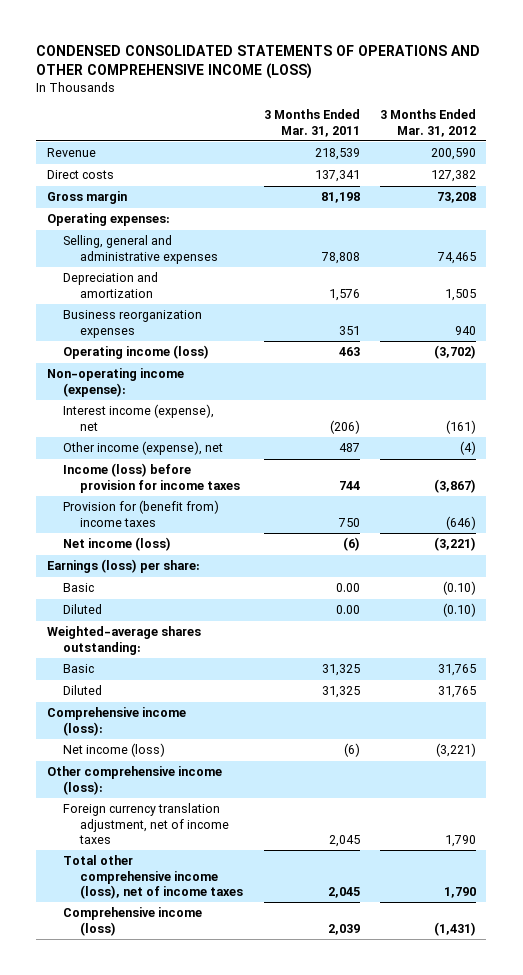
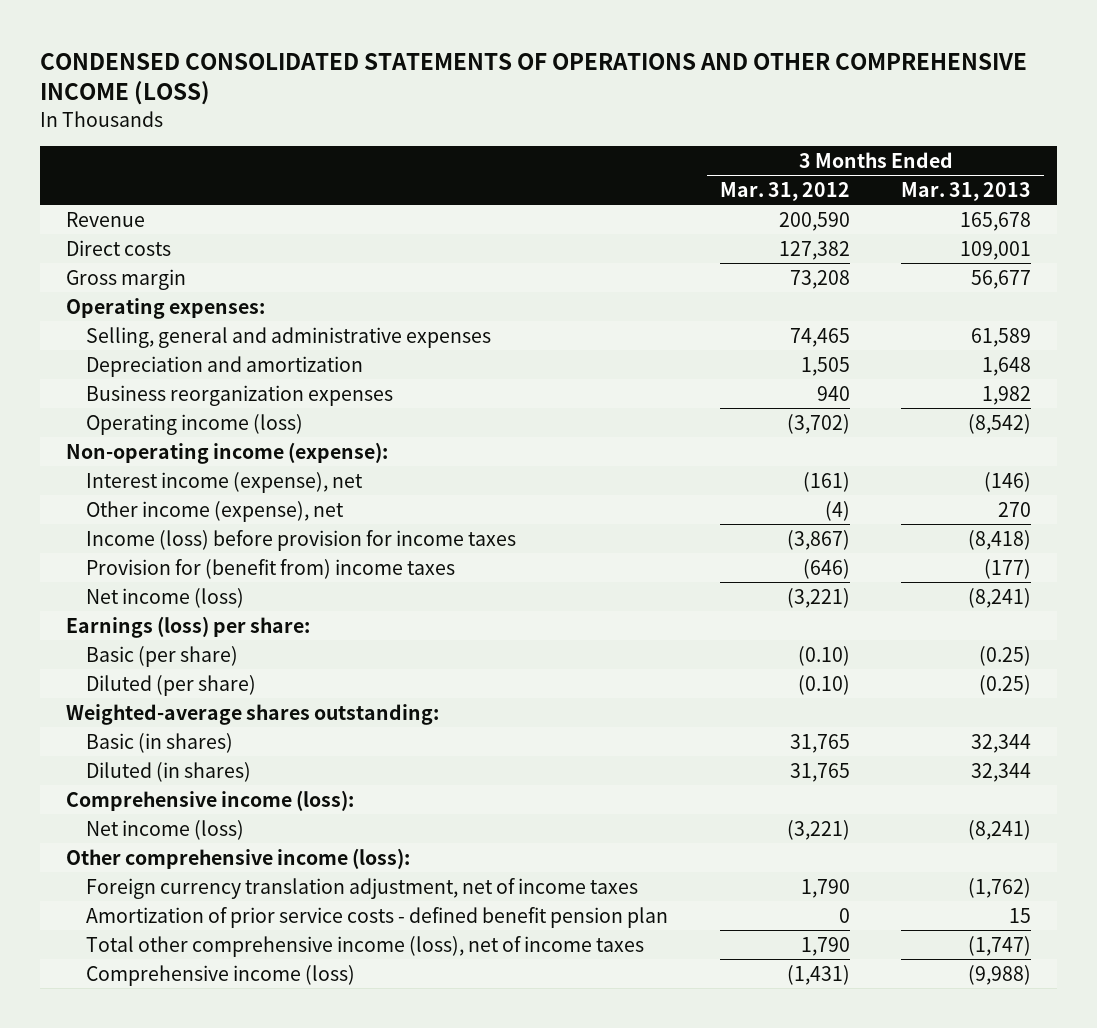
[263,109,360,137] 3 Months Ended Mar. 31, 2011 -> none
none -> [901,181,1032,201] Mar. 31, 2013
[63,583,95,593] Basic -> [86,645,239,667] Basic (per share)
[63,604,103,615] Diluted -> [86,674,257,696] Diluted (per share)
[63,664,95,674] Basic -> [86,732,234,753] Basic (in shares)
[63,685,103,696] Diluted -> [86,761,252,782] Diluted (in shares)
none -> [86,906,669,928] Amortization of prior service costs - defined benefit pension plan

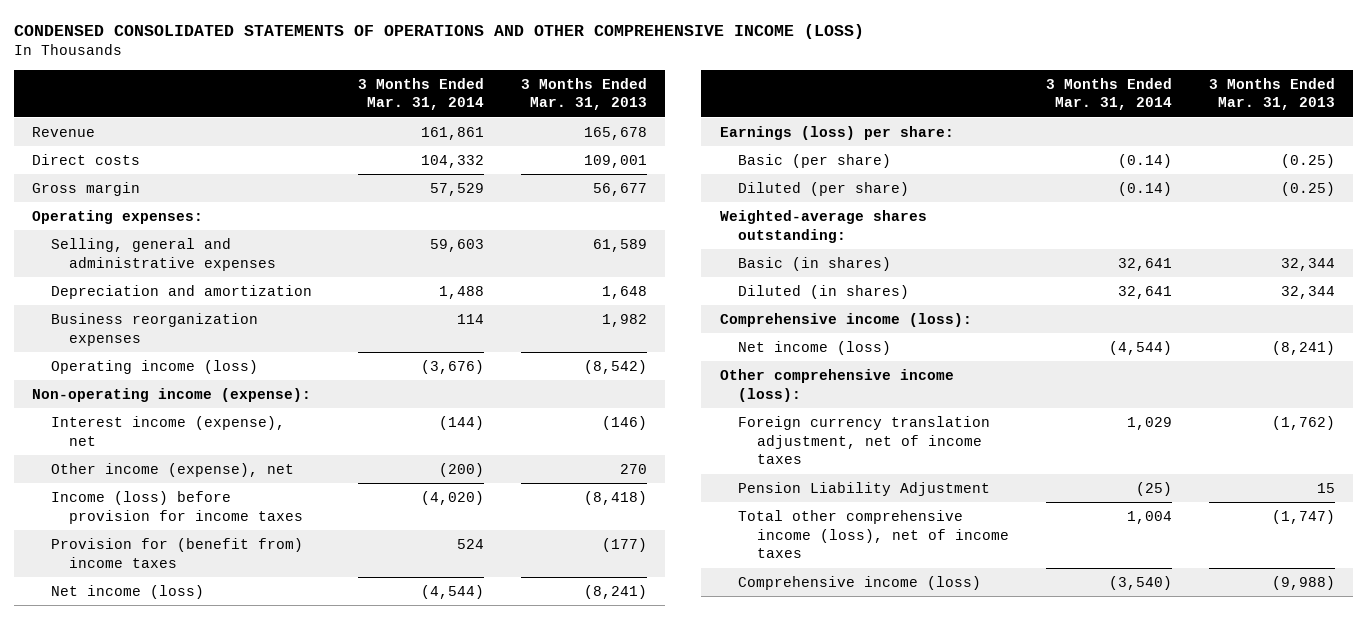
[719,181,850,201] Mar. 31, 2012 -> none
none -> [357,77,484,111] 3 Months Ended Mar. 31, 2014
[86,906,669,928] Amortization of prior service costs - defined benefit pension plan -> none
none -> [738,481,991,496] Pension Liability Adjustment

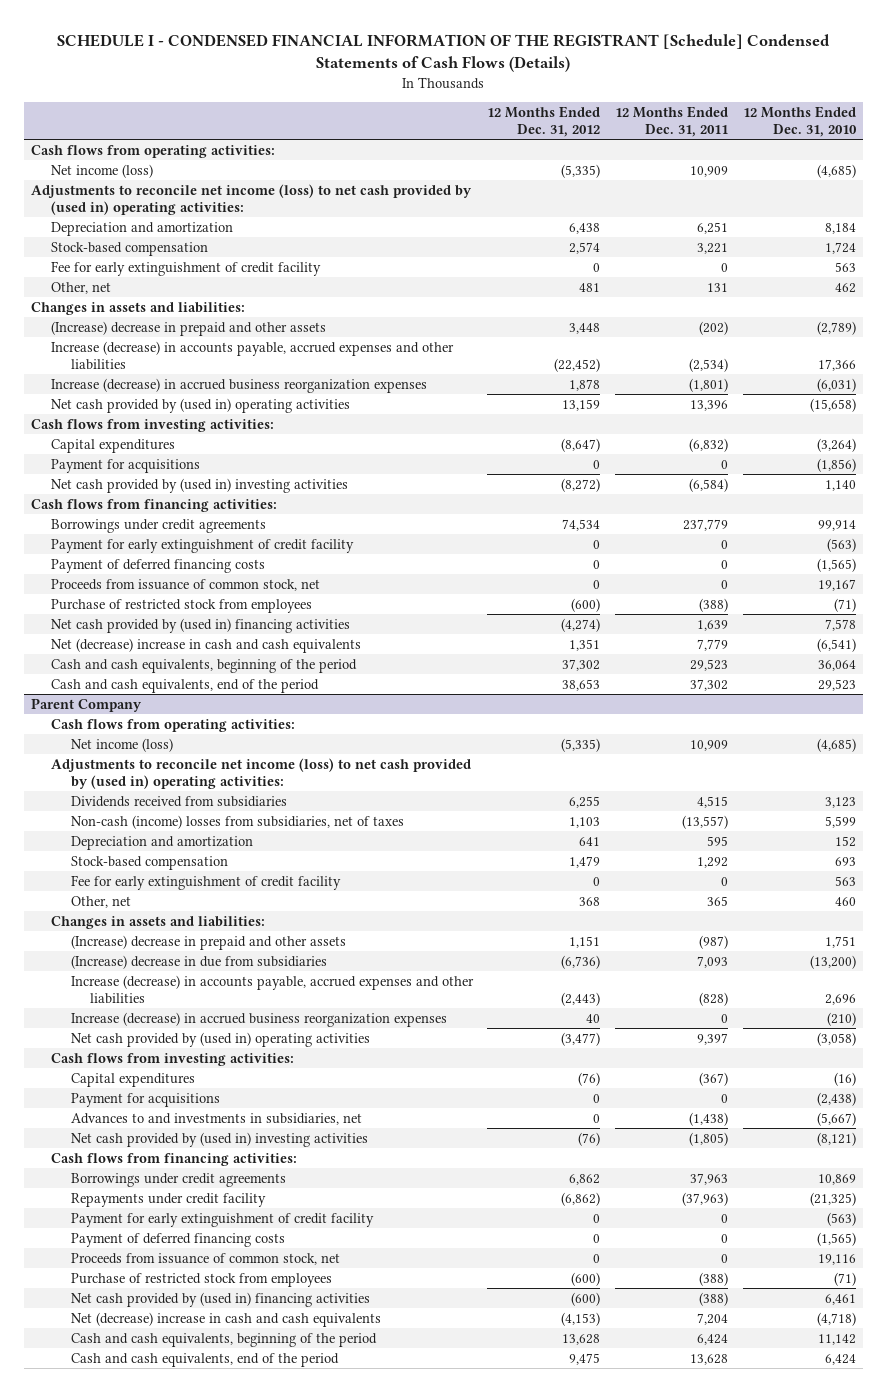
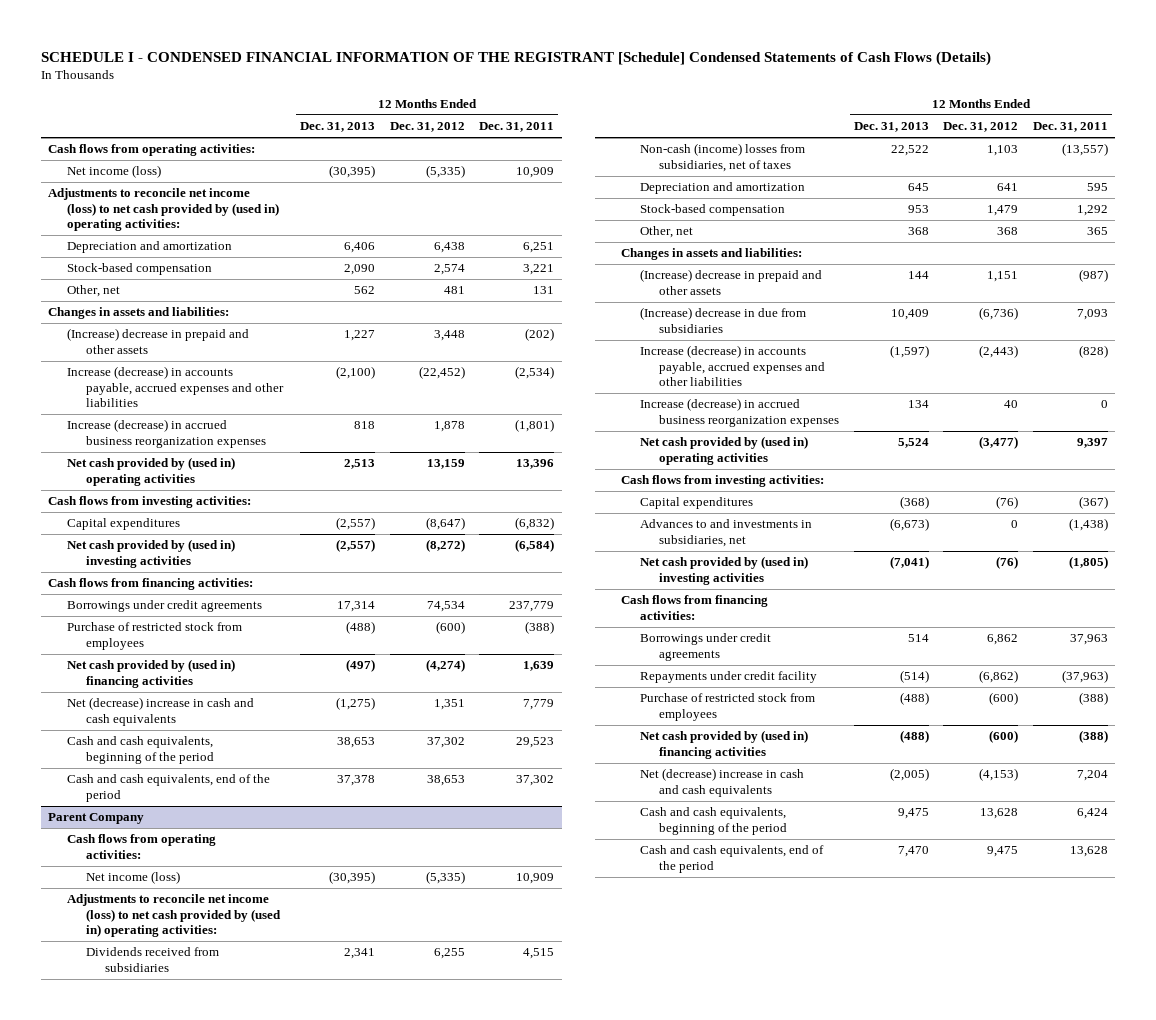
[742,105,857,137] 12 Months Ended Dec. 31, 2010 -> none
none -> [299,122,375,133] Dec. 31, 2013
[50,260,321,276] Fee for early extinguishment of credit facility -> none
[50,458,200,473] Payment for acquisitions -> none
[50,538,354,553] Payment for early extinguishment of credit facility -> none
[50,558,265,573] Payment of deferred financing costs -> none
[50,578,320,591] Proceeds from issuance of common stock, net -> none
[70,874,341,890] Fee for early extinguishment of credit facility -> none
[70,1092,220,1107] Payment for acquisitions -> none
[70,1212,374,1227] Payment for early extinguishment of credit facility -> none
[70,1232,285,1247] Payment of deferred financing costs -> none
[70,1252,340,1265] Proceeds from issuance of common stock, net -> none

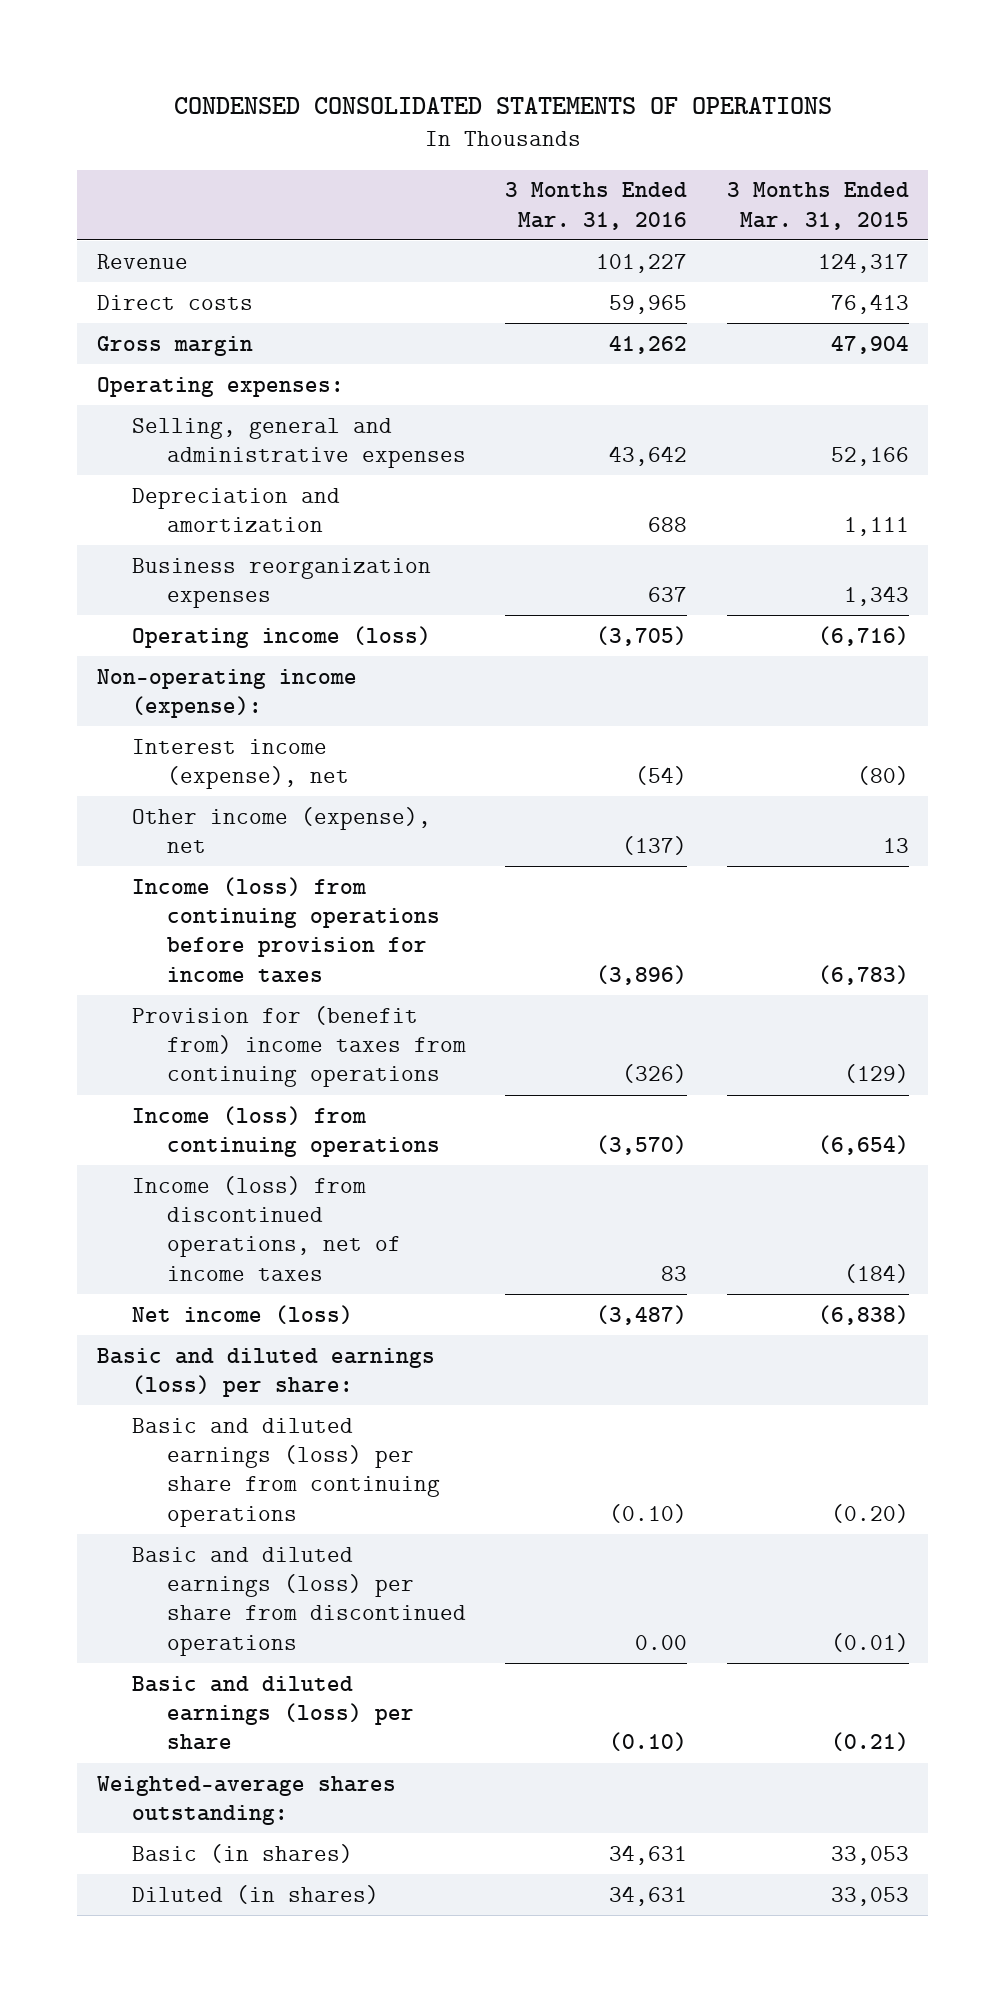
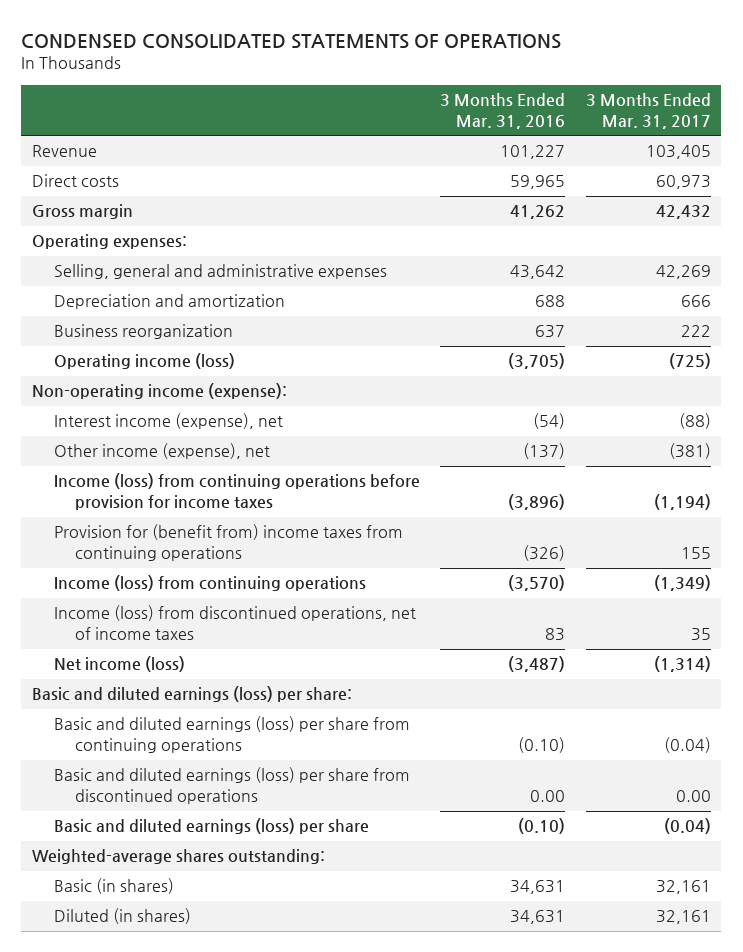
[726,182,909,230] 3 Months Ended Mar. 31, 2015 -> none
none -> [585,93,711,129] 3 Months Ended Mar. 31, 2017
[131,557,431,609] Business reorganization expenses -> [53,324,233,340] Business reorganization

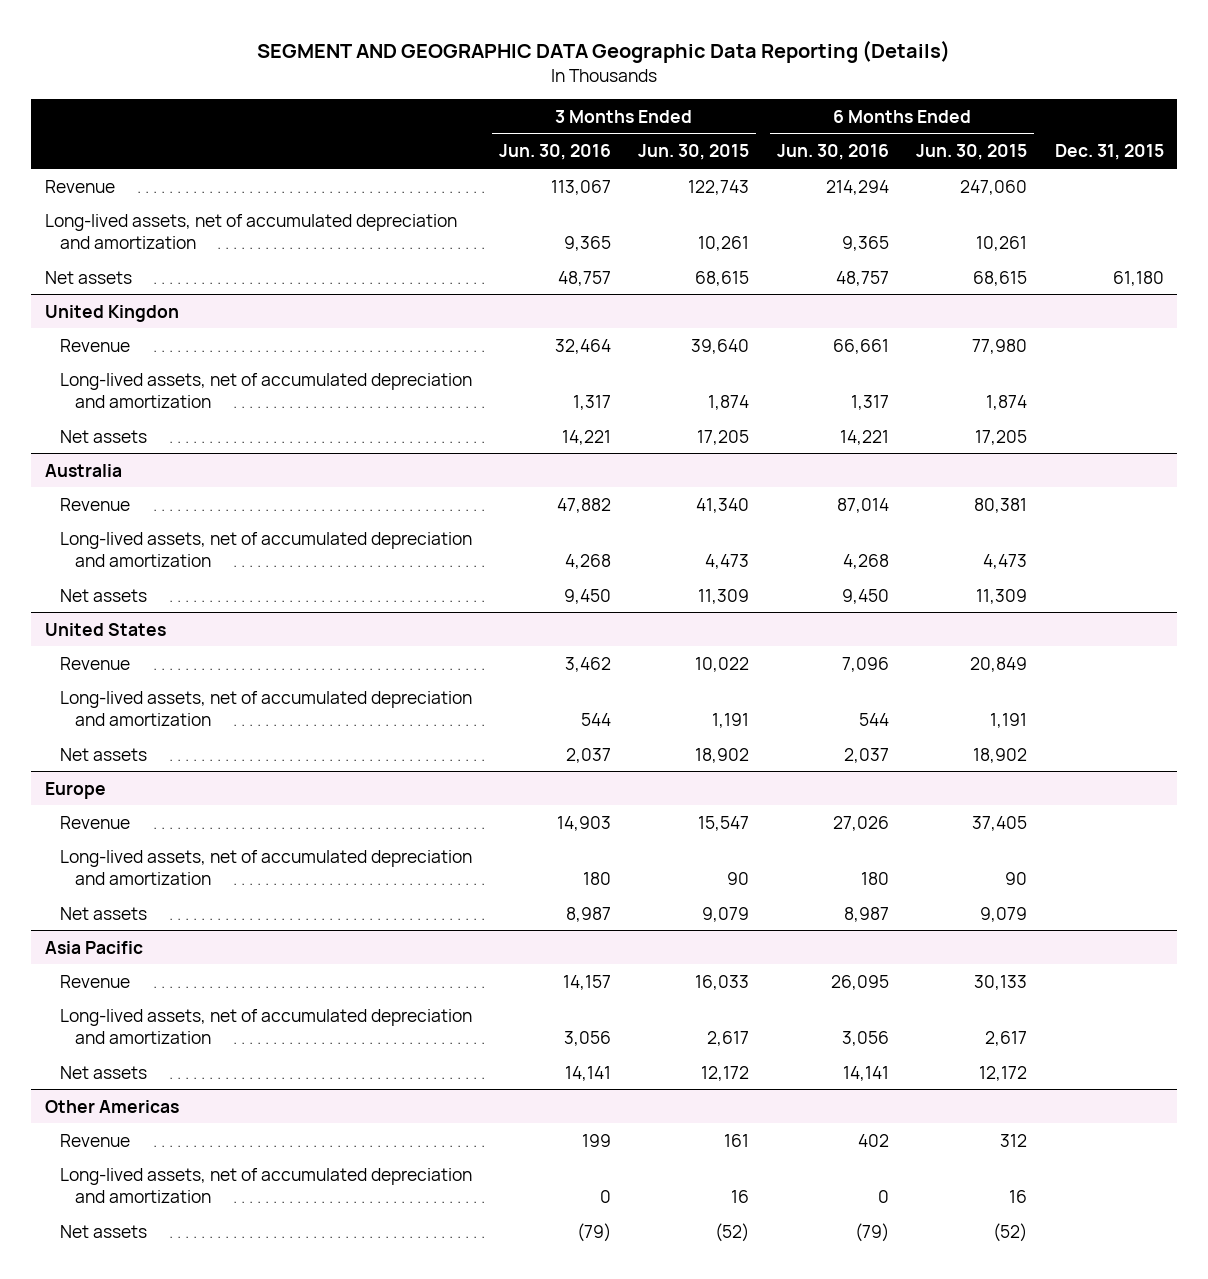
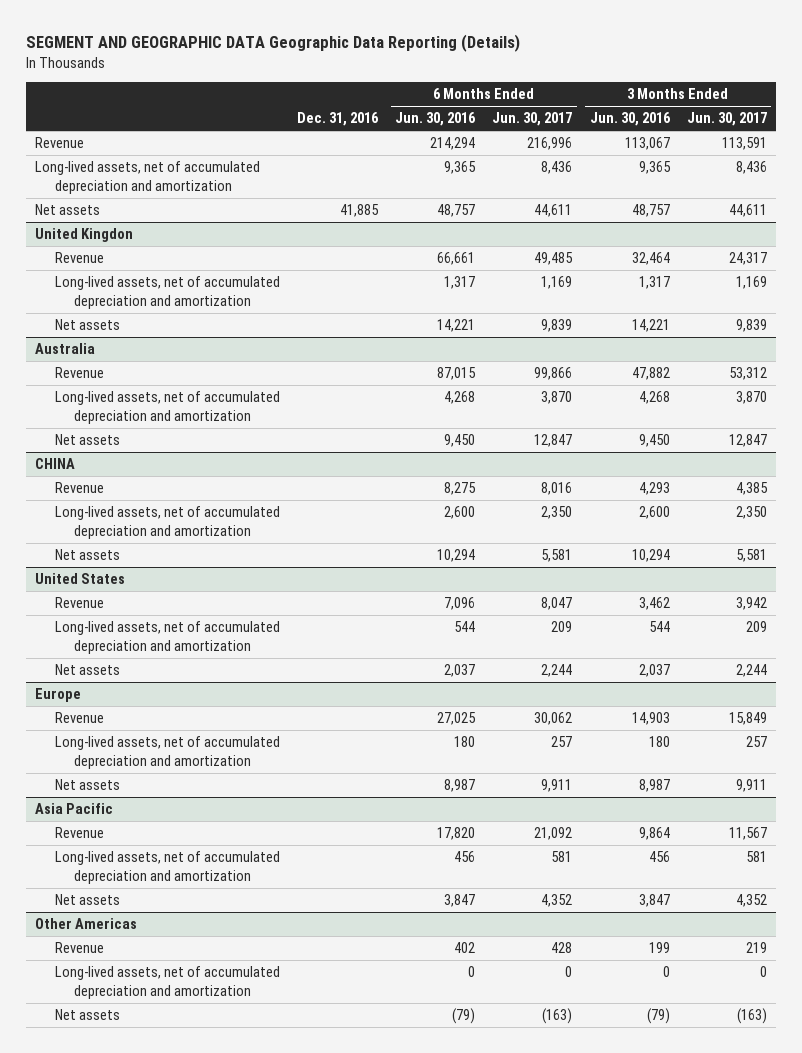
[638,144,750,161] Jun. 30, 2015 -> none
[916,144,1028,161] Jun. 30, 2015 -> none
[1054,144,1164,161] Dec. 31, 2015 -> none
none -> [296,112,379,127] Dec. 31, 2016
none -> [492,112,573,127] Jun. 30, 2017
none -> [687,112,768,127] Jun. 30, 2017
[836,497,889,513] 87,014 -> [437,367,477,381] 87,015
none -> [34,458,75,470] CHINA
none -> [54,482,104,494] Revenue
none -> [54,506,280,539] Long-lived assets, net of accumulated depreciation and amortization
none -> [54,549,120,561] Net assets
[832,815,889,831] 27,026 -> [437,712,477,726] 27,025
[562,974,611,990] 14,157 -> [638,827,670,841] 9,864
[830,974,889,990] 26,095 -> [437,827,476,841] 17,820
[563,1031,611,1047] 3,056 -> [648,851,670,863] 456
[841,1031,889,1047] 3,056 -> [454,851,476,863] 456
[564,1065,611,1081] 14,141 -> [638,894,670,908] 3,847
[842,1065,889,1081] 14,141 -> [444,894,476,908] 3,847

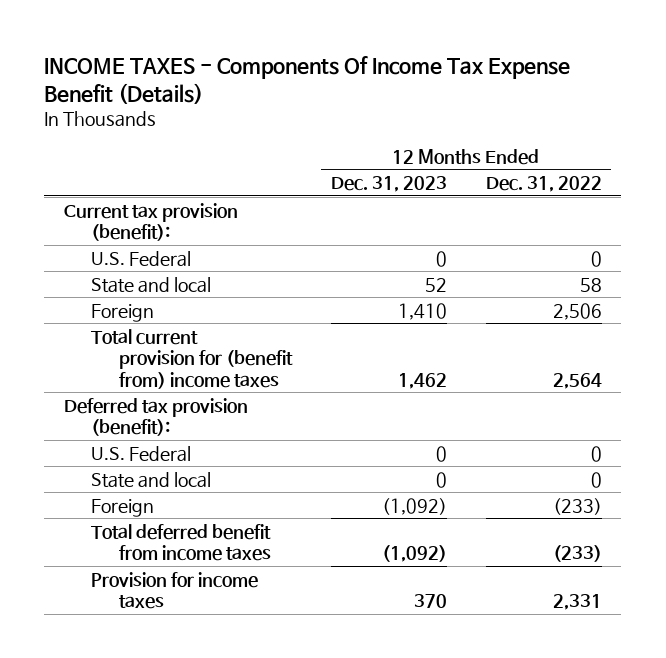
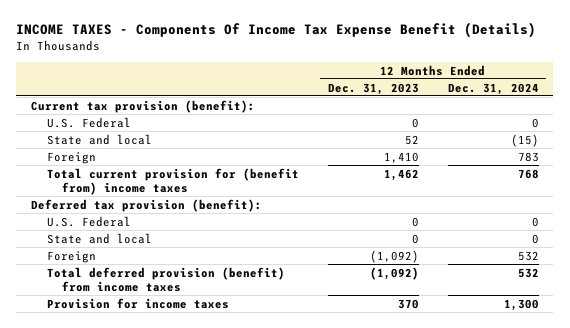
[485,176,602,193] Dec. 31, 2022 -> none
none -> [447,82,539,95] Dec. 31, 2024
[91,523,272,562] Total deferred benefit from income taxes -> [46,266,285,292] Total deferred provision (benefit) from income taxes

